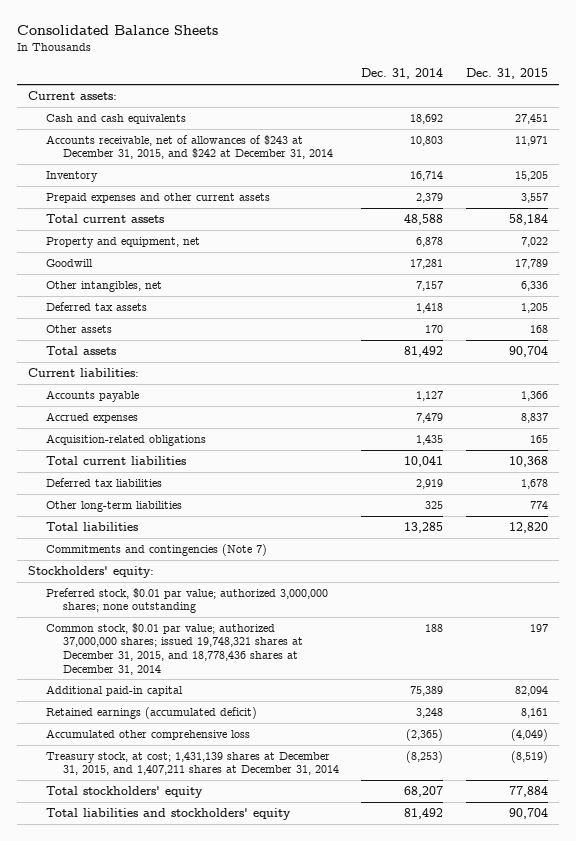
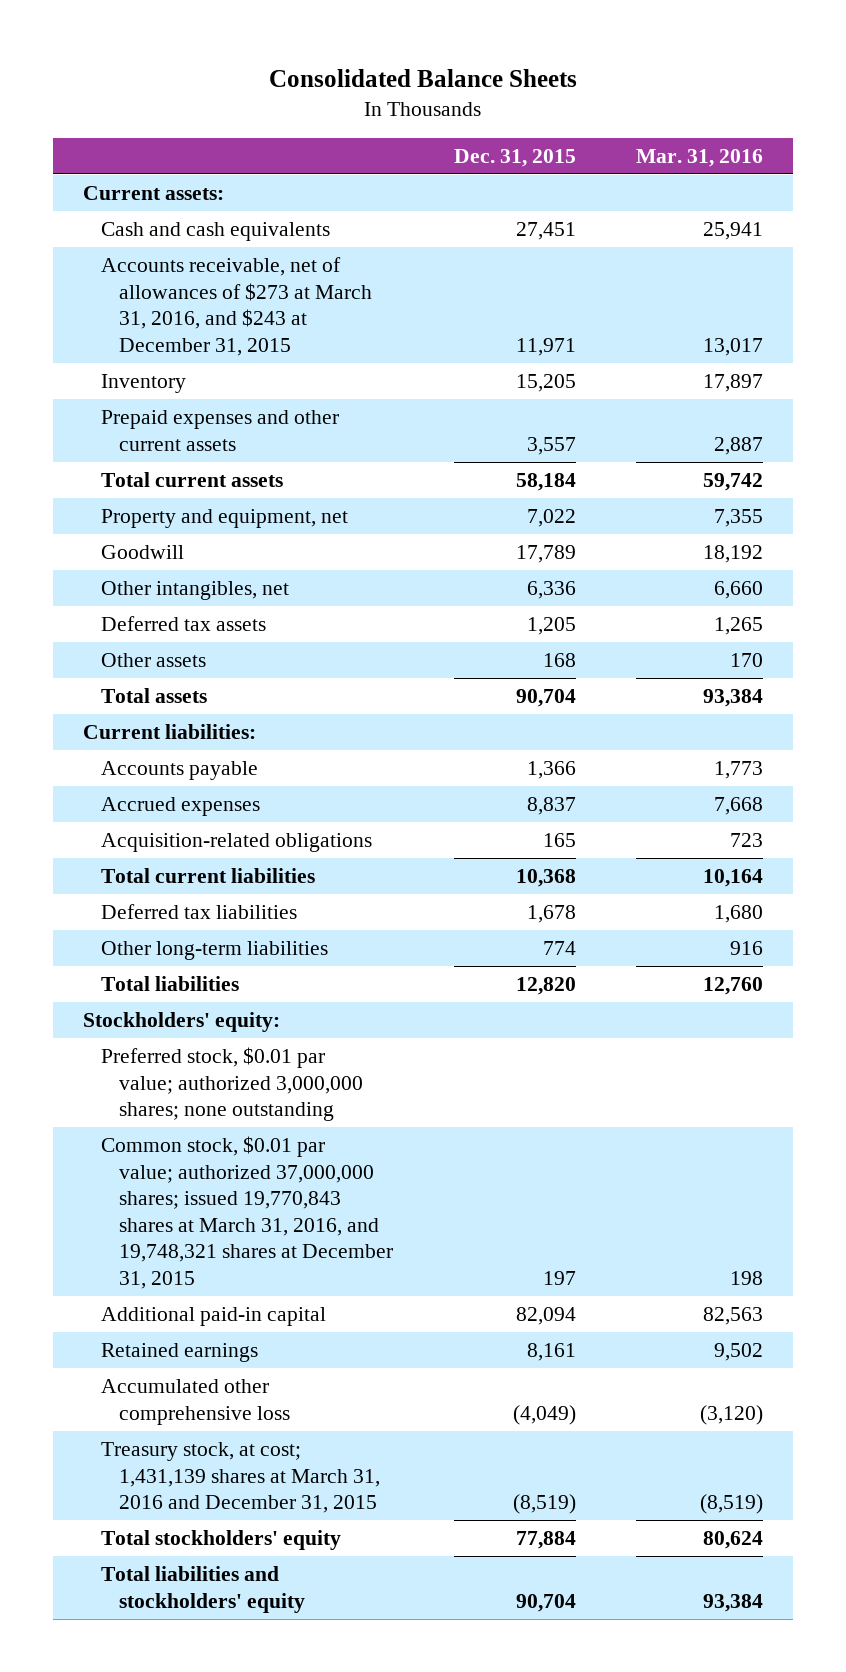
[361,68,444,80] Dec. 31, 2014 -> none
none -> [635,148,763,167] Mar. 31, 2016
[45,134,334,160] Accounts receivable, net of allowances of $243 at December 31, 2015, and $242 at December 31, 2014 -> [101,257,373,356] Accounts receivable, net of allowances of $273 at March 31, 2016, and $243 at December 31, 2015
[45,543,267,556] Commitments and contingencies (Note 7) -> none
[45,622,304,675] Common stock, $0.01 par value; authorized 37,000,000 shares; issued 19,748,321 shares at December 31, 2015, and 18,778,436 shares at December 31, 2014 -> [101,1136,394,1289] Common stock, $0.01 par value; authorized 37,000,000 shares; issued 19,770,843 shares at March 31, 2016, and 19,748,321 shares at December 31, 2015
[45,706,257,719] Retained earnings (accumulated deficit) -> [101,1343,259,1363] Retained earnings
[45,751,340,776] Treasury stock, at cost; 1,431,139 shares at December 31, 2015, and 1,407,211 shares at December 31, 2014 -> [101,1442,381,1514] Treasury stock, at cost; 1,431,139 shares at March 31, 2016 and December 31, 2015

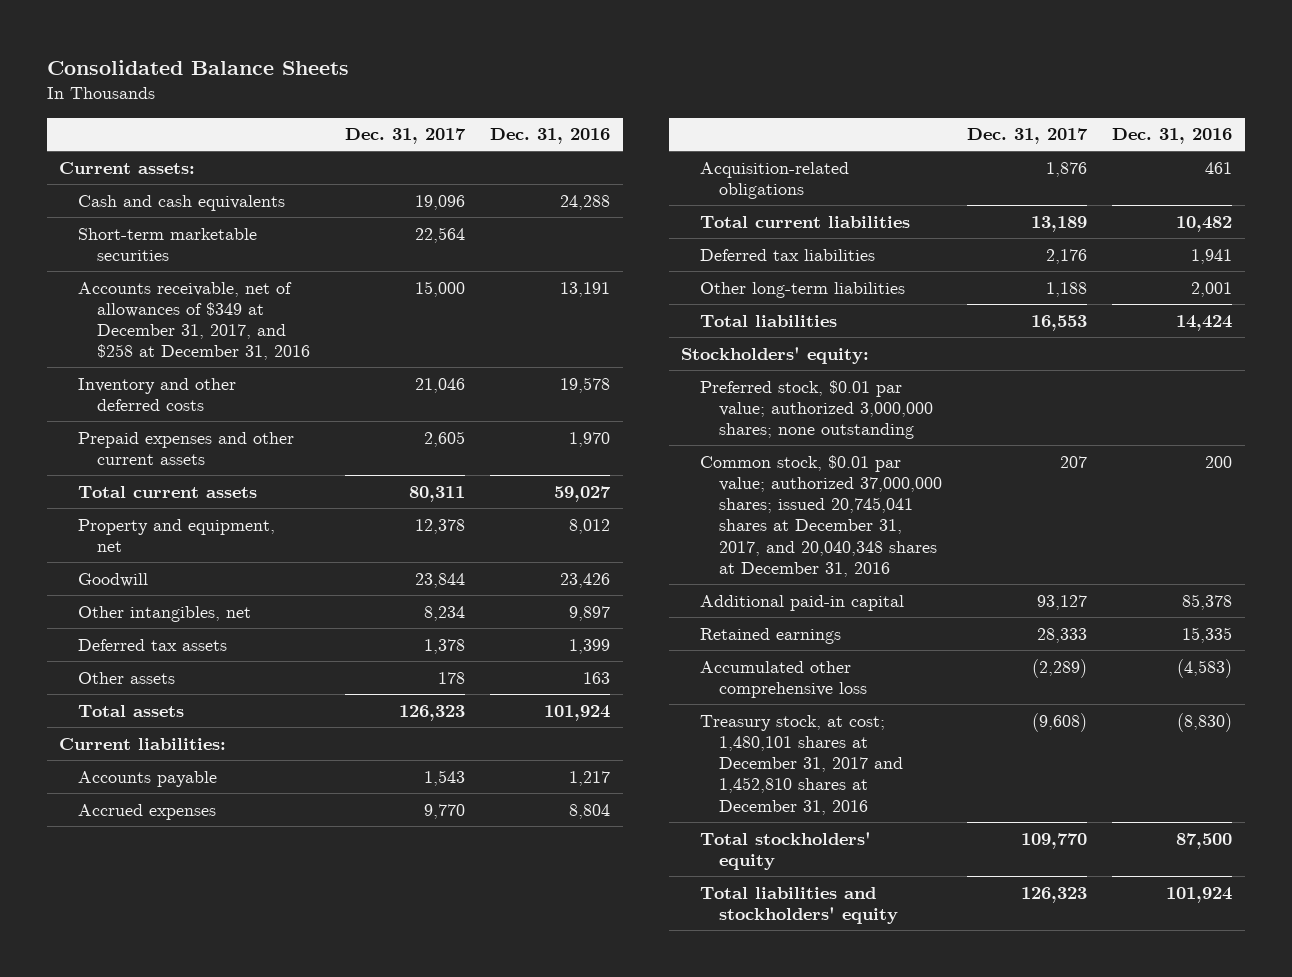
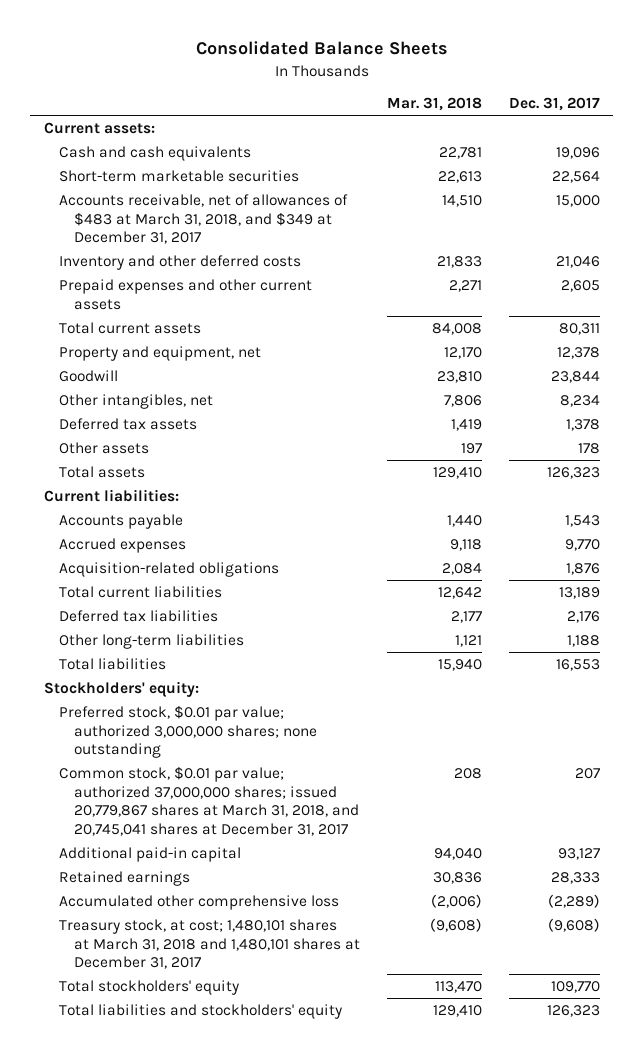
[490,128,611,145] Dec. 31, 2016 -> none
none -> [386,97,482,112] Mar. 31, 2018
[77,281,310,361] Accounts receivable, net of allowances of $349 at December 31, 2017, and $258 at December 31, 2016 -> [58,194,348,245] Accounts receivable, net of allowances of $483 at March 31, 2018, and $349 at December 31, 2017
[699,454,942,577] Common stock, $0.01 par value; authorized 37,000,000 shares; issued 20,745,041 shares at December 31, 2017, and 20,040,348 shares at December 31, 2016 -> [58,766,359,836] Common stock, $0.01 par value; authorized 37,000,000 shares; issued 20,779,867 shares at March 31, 2018, and 20,745,041 shares at December 31, 2017
[699,714,903,815] Treasury stock, at cost; 1,480,101 shares at December 31, 2017 and 1,452,810 shares at December 31, 2016 -> [58,919,360,970] Treasury stock, at cost; 1,480,101 shares at March 31, 2018 and 1,480,101 shares at December 31, 2017

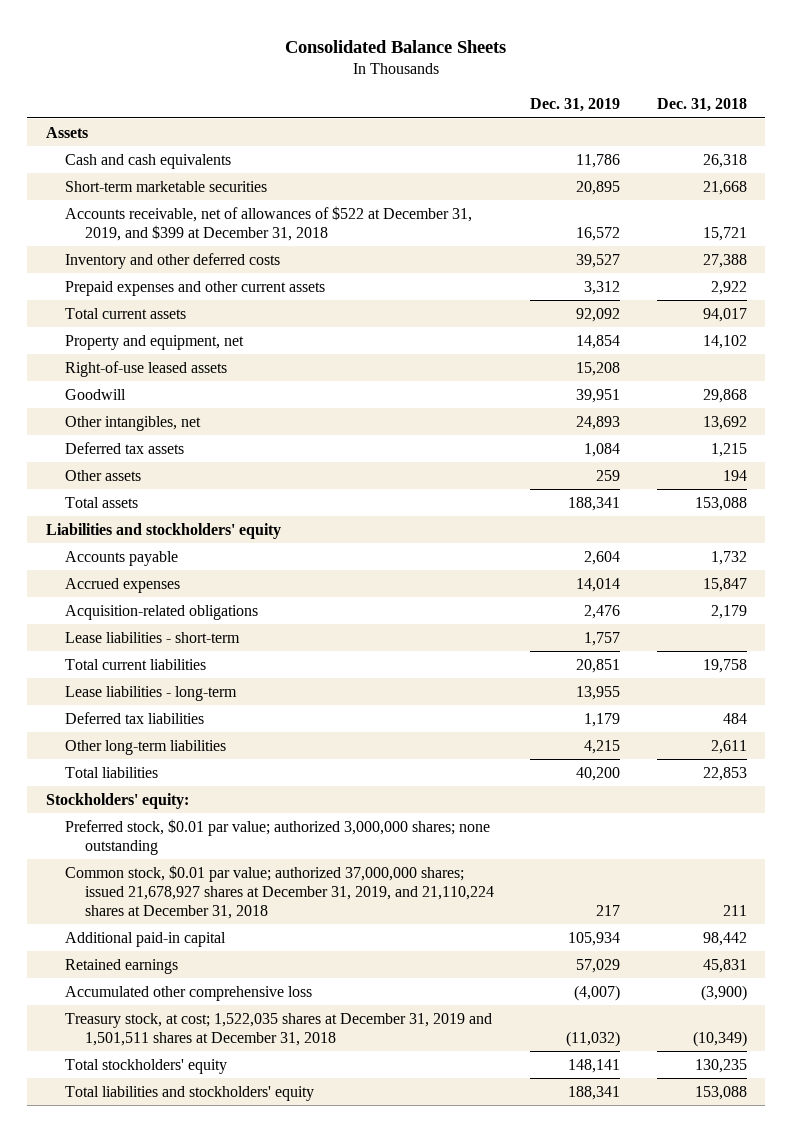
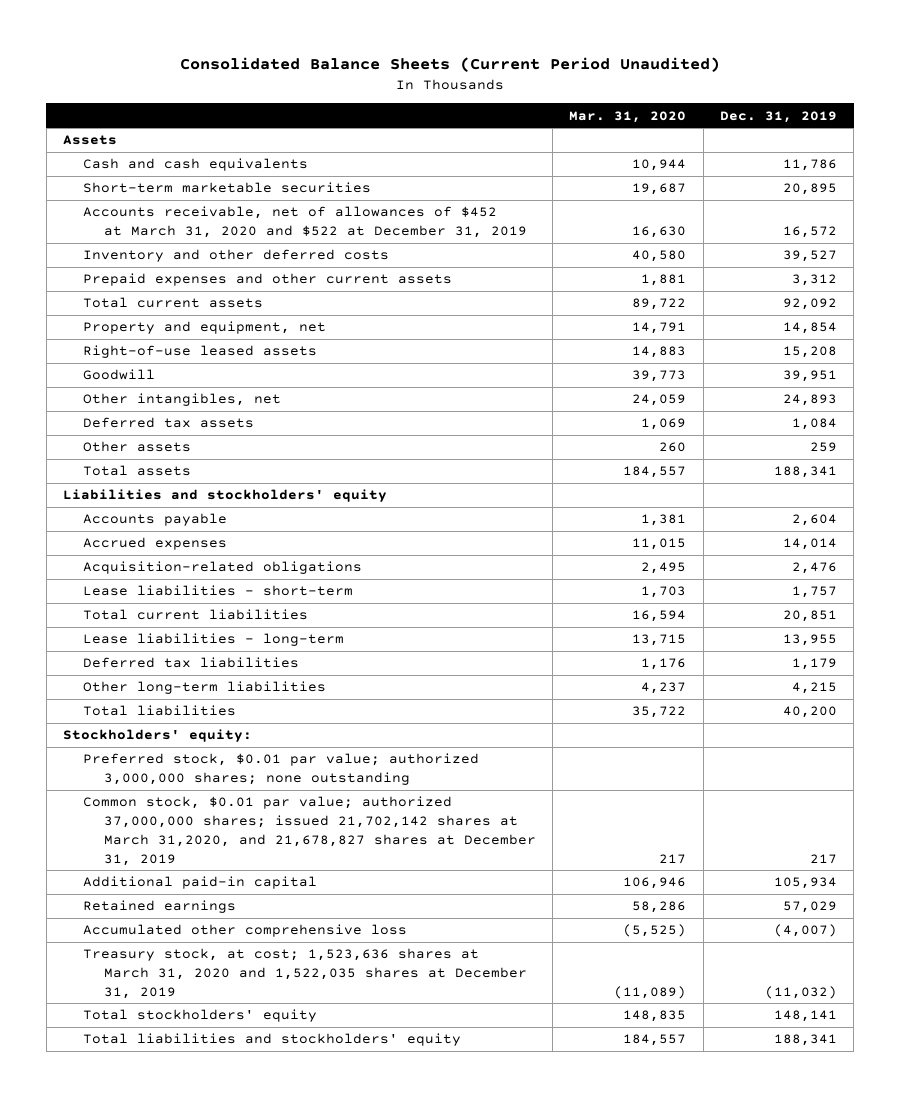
[285,39,507,53] Consolidated Balance Sheets -> [179,56,720,72] Consolidated Balance Sheets (Current Period Unaudited)
[656,98,747,113] Dec. 31, 2018 -> none
none -> [569,110,687,123] Mar. 31, 2020
[65,205,473,242] Accounts receivable, net of allowances of $522 at December 31, 2019, and $399 at December 31, 2018 -> [83,206,527,239] Accounts receivable, net of allowances of $452 at March 31, 2020 and $522 at December 31, 2019
[65,864,494,920] Common stock, $0.01 par value; authorized 37,000,000 shares; issued 21,678,927 shares at December 31, 2019, and 21,110,224 shares at December 31, 2018 -> [83,796,536,866] Common stock, $0.01 par value; authorized 37,000,000 shares; issued 21,702,142 shares at March 31,2020, and 21,678,827 shares at December 31, 2019
[65,1012,493,1047] Treasury stock, at cost; 1,522,035 shares at December 31, 2019 and 1,501,511 shares at December 31, 2018 -> [83,948,527,999] Treasury stock, at cost; 1,523,636 shares at March 31, 2020 and 1,522,035 shares at December 31, 2019

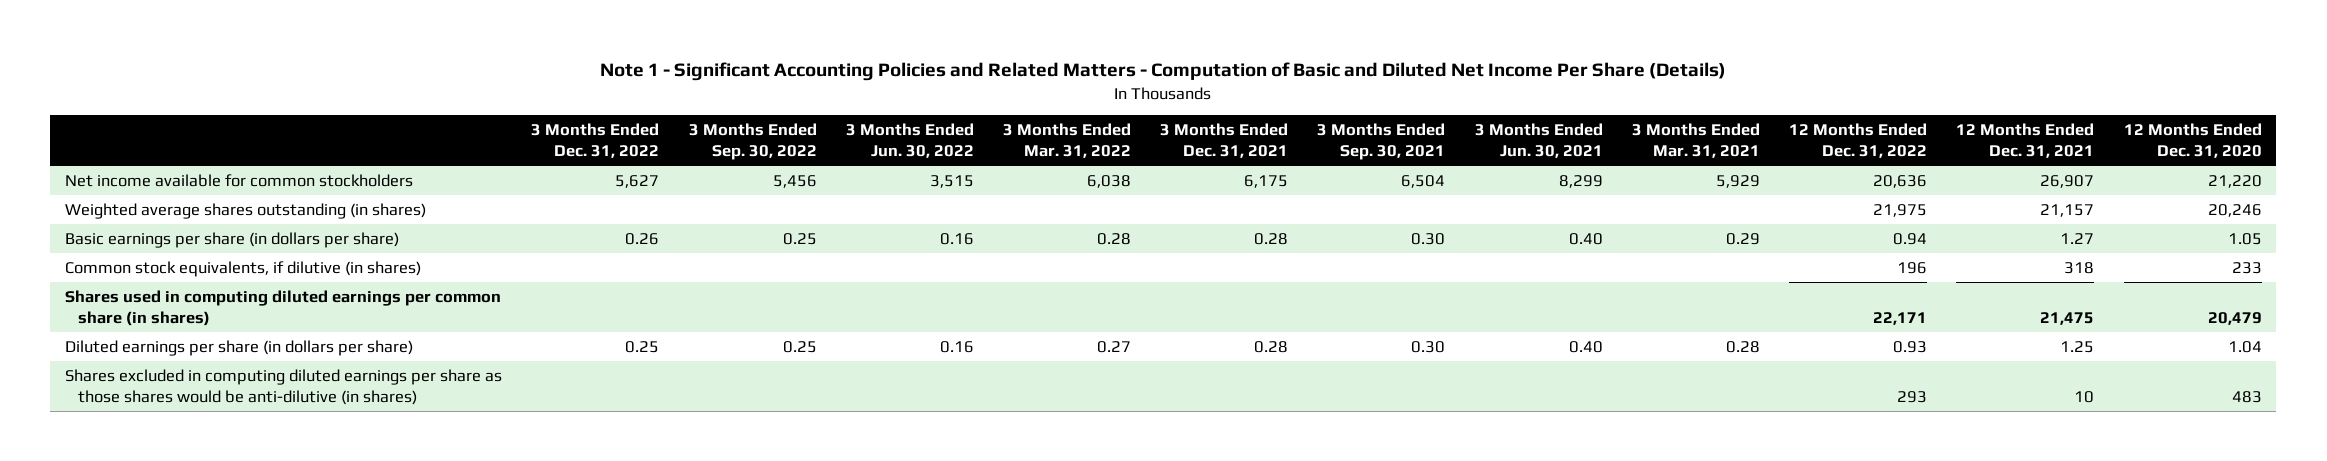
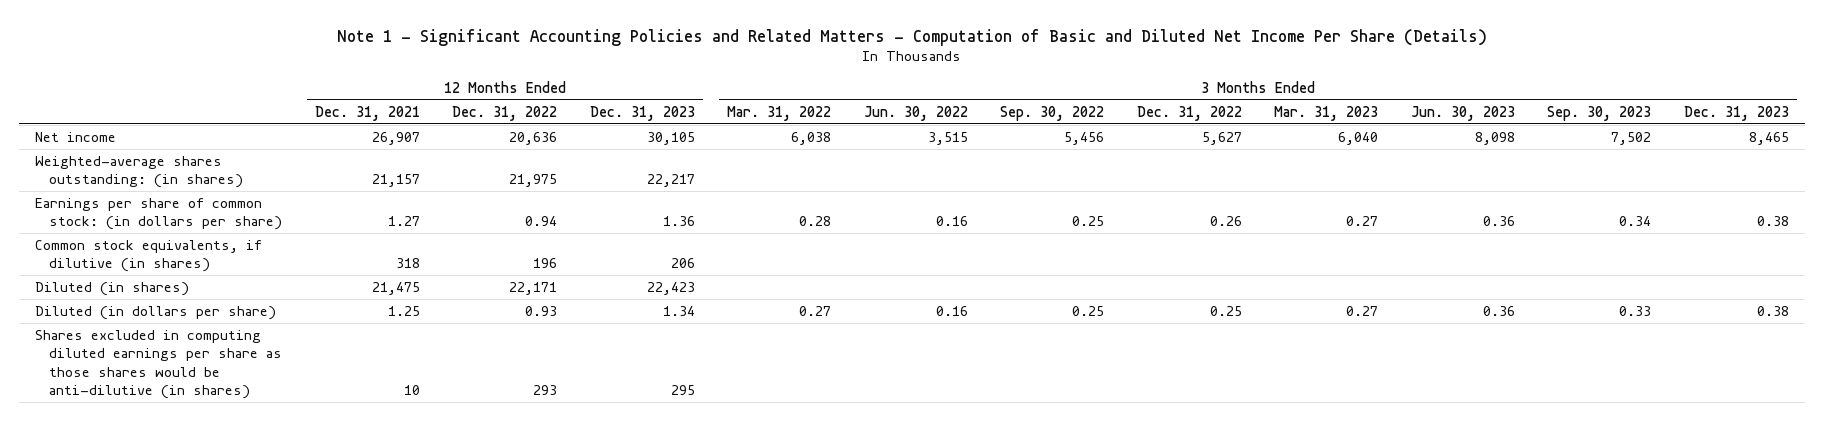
[1160,123,1289,159] 3 Months Ended Dec. 31, 2021 -> none
[1317,123,1446,161] 3 Months Ended Sep. 30, 2021 -> none
[1474,123,1603,159] 3 Months Ended Jun. 30, 2021 -> none
[1631,123,1760,159] 3 Months Ended Mar. 31, 2021 -> none
[2123,123,2262,159] 12 Months Ended Dec. 31, 2020 -> none
none -> [589,105,695,121] Dec. 31, 2023
none -> [1274,105,1379,121] Mar. 31, 2023
none -> [1410,105,1515,121] Jun. 30, 2023
none -> [1547,105,1652,121] Sep. 30, 2023
none -> [1683,105,1789,121] Dec. 31, 2023
[65,174,414,188] Net income available for common stockholders -> [35,132,117,143] Net income
[65,203,427,220] Weighted average shares outstanding (in shares) -> [35,156,244,189] Weighted-average shares outstanding: (in shares)
[65,232,400,249] Basic earnings per share (in dollars per share) -> [35,198,283,231] Earnings per share of common stock: (in dollars per share)
[65,290,502,326] Shares used in computing diluted earnings per common share (in shares) -> [35,282,190,297] Diluted (in shares)
[65,340,414,357] Diluted earnings per share (in dollars per share) -> [35,306,277,321] Diluted (in dollars per share)

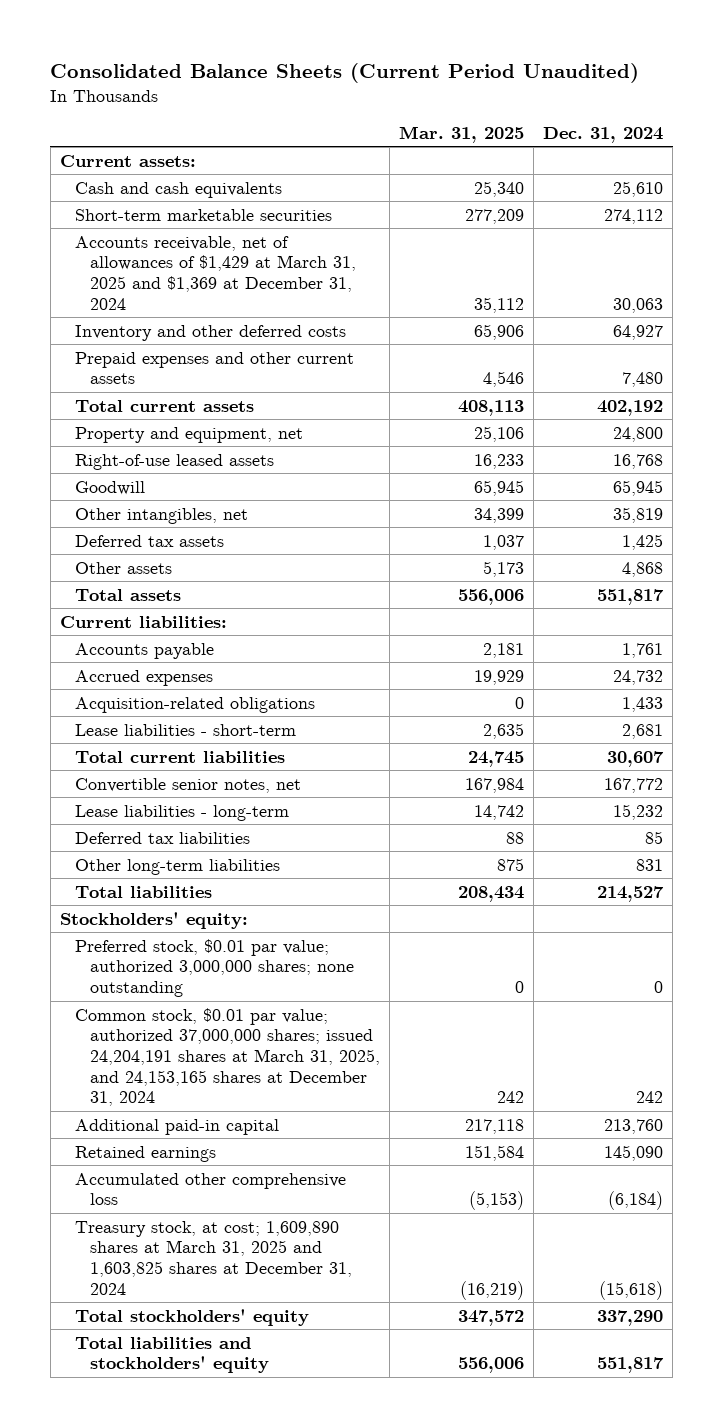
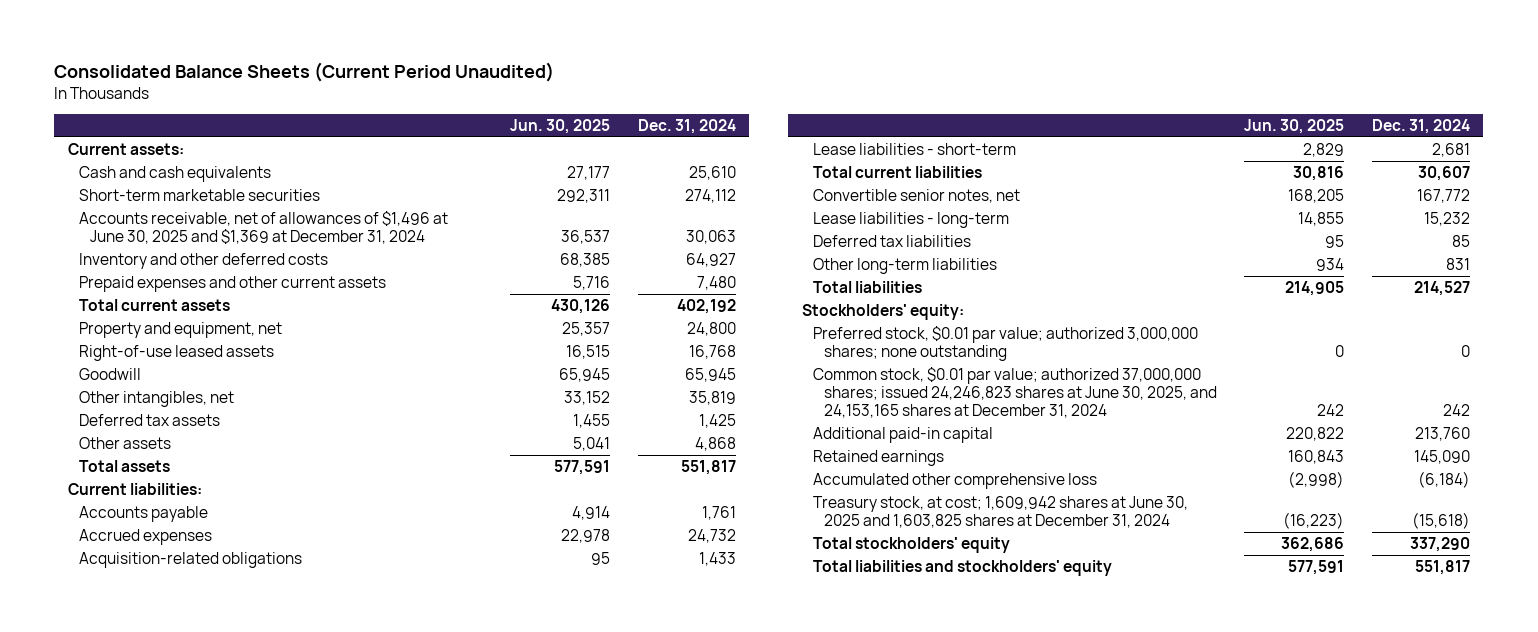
[399,125,525,143] Mar. 31, 2025 -> none
none -> [510,119,611,135] Jun. 30, 2025
[75,235,357,310] Accounts receivable, net of allowances of $1,429 at March 31, 2025 and $1,369 at December 31, 2024 -> [78,210,448,245] Accounts receivable, net of allowances of $1,496 at June 30, 2025 and $1,369 at December 31, 2024
[75,1007,381,1107] Common stock, $0.01 par value; authorized 37,000,000 shares; issued 24,204,191 shares at March 31, 2025, and 24,153,165 shares at December 31, 2024 -> [812,366,1217,419] Common stock, $0.01 par value; authorized 37,000,000 shares; issued 24,246,823 shares at June 30, 2025, and 24,153,165 shares at December 31, 2024
[75,1220,353,1295] Treasury stock, at cost; 1,609,890 shares at March 31, 2025 and 1,603,825 shares at December 31, 2024 -> [812,495,1188,529] Treasury stock, at cost; 1,609,942 shares at June 30, 2025 and 1,603,825 shares at December 31, 2024

